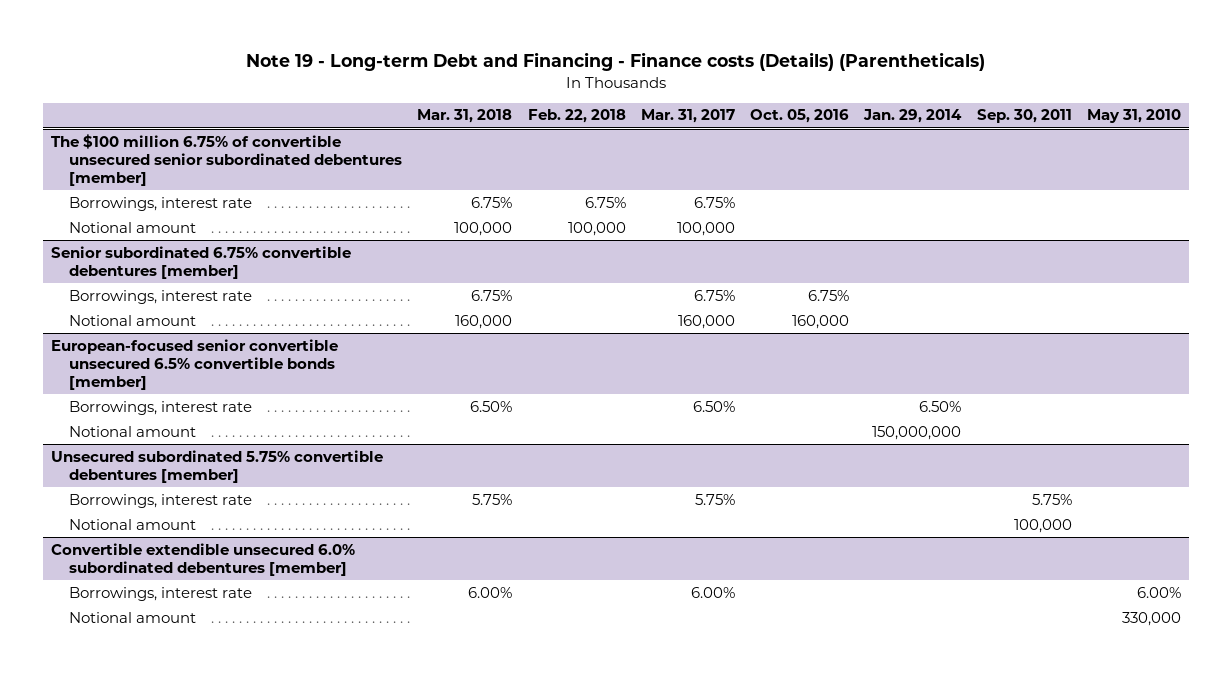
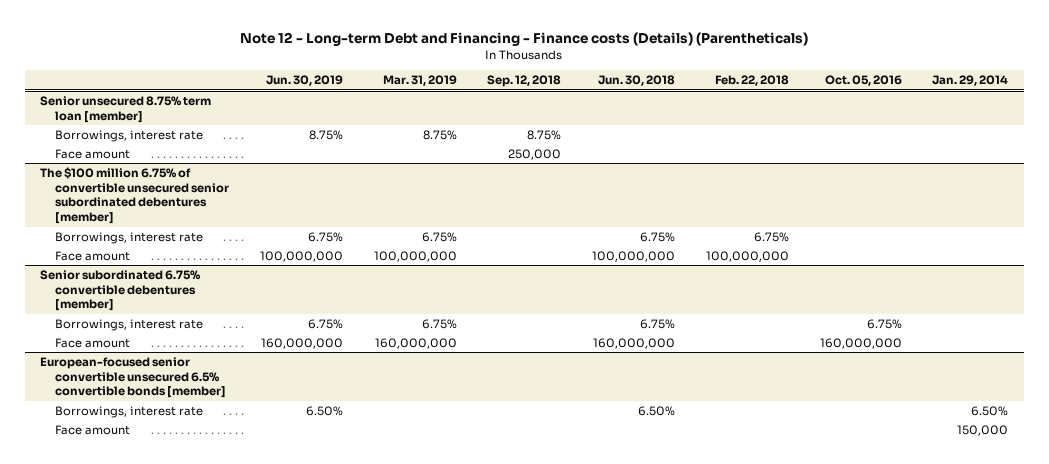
[245,52,985,72] Note 19 - Long-term Debt and Financing - Finance costs (Details) (Parentheticals) -> [240,31,809,46] Note 12 - Long-term Debt and Financing - Finance costs (Details) (Parentheticals)
[417,109,513,124] Mar. 31, 2018 -> none
[640,109,735,124] Mar. 31, 2017 -> none
[976,109,1072,124] Sep. 30, 2011 -> none
[1086,109,1181,124] May 31, 2010 -> none
none -> [265,75,343,87] Jun. 30, 2019
none -> [382,75,457,87] Mar. 31, 2019
none -> [487,75,562,88] Sep. 12, 2018
none -> [598,75,676,87] Jun. 30, 2018
none -> [40,95,212,123] Senior unsecured 8.75% term loan [member]
none -> [55,129,204,142] Borrowings, interest rate
none -> [55,148,131,159] Face amount
[69,221,197,233] Notional amount -> [55,250,131,261] Face amount
[567,221,626,236] 100,000 -> [705,250,789,262] 100,000,000
[69,314,197,326] Notional amount -> [55,337,131,348] Face amount
[792,314,850,329] 160,000 -> [819,337,902,349] 160,000,000
[51,449,384,483] Unsecured subordinated 5.75% convertible debentures [member] -> none
[69,493,253,508] Borrowings, interest rate -> none
[69,518,197,530] Notional amount -> none
[51,542,356,576] Convertible extendible unsecured 6.0% subordinated debentures [member] -> none
[69,586,253,601] Borrowings, interest rate -> none
[69,611,197,623] Notional amount -> none
[69,425,197,437] Notional amount -> [55,424,131,435] Face amount
[872,425,962,440] 150,000,000 -> [957,424,1009,436] 150,000

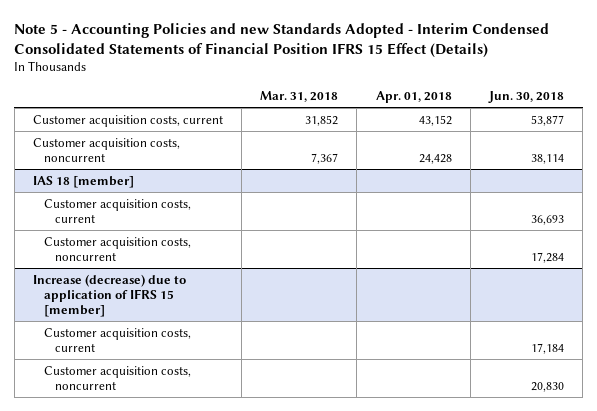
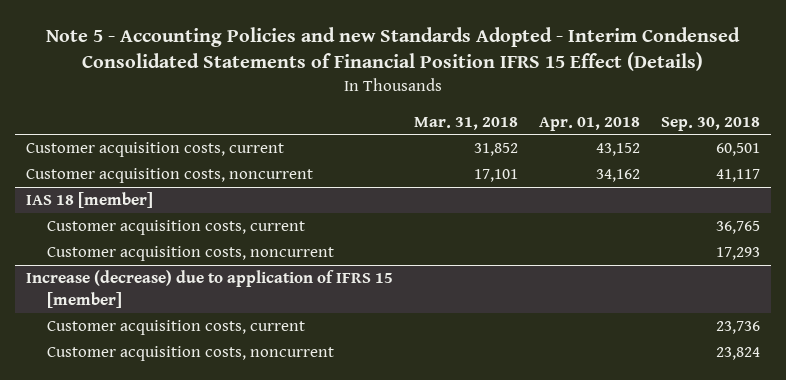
[487,90,564,103] Jun. 30, 2018 -> none
none -> [661,116,761,131] Sep. 30, 2018
[311,152,339,164] 7,367 -> [473,169,518,183] 17,101
[418,153,452,164] 24,428 -> [596,169,641,183] 34,162

